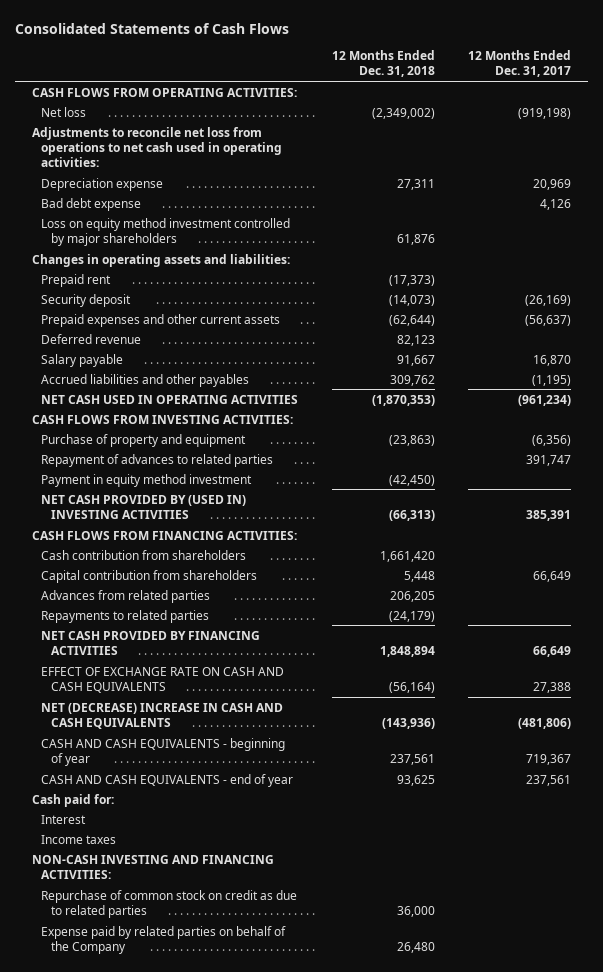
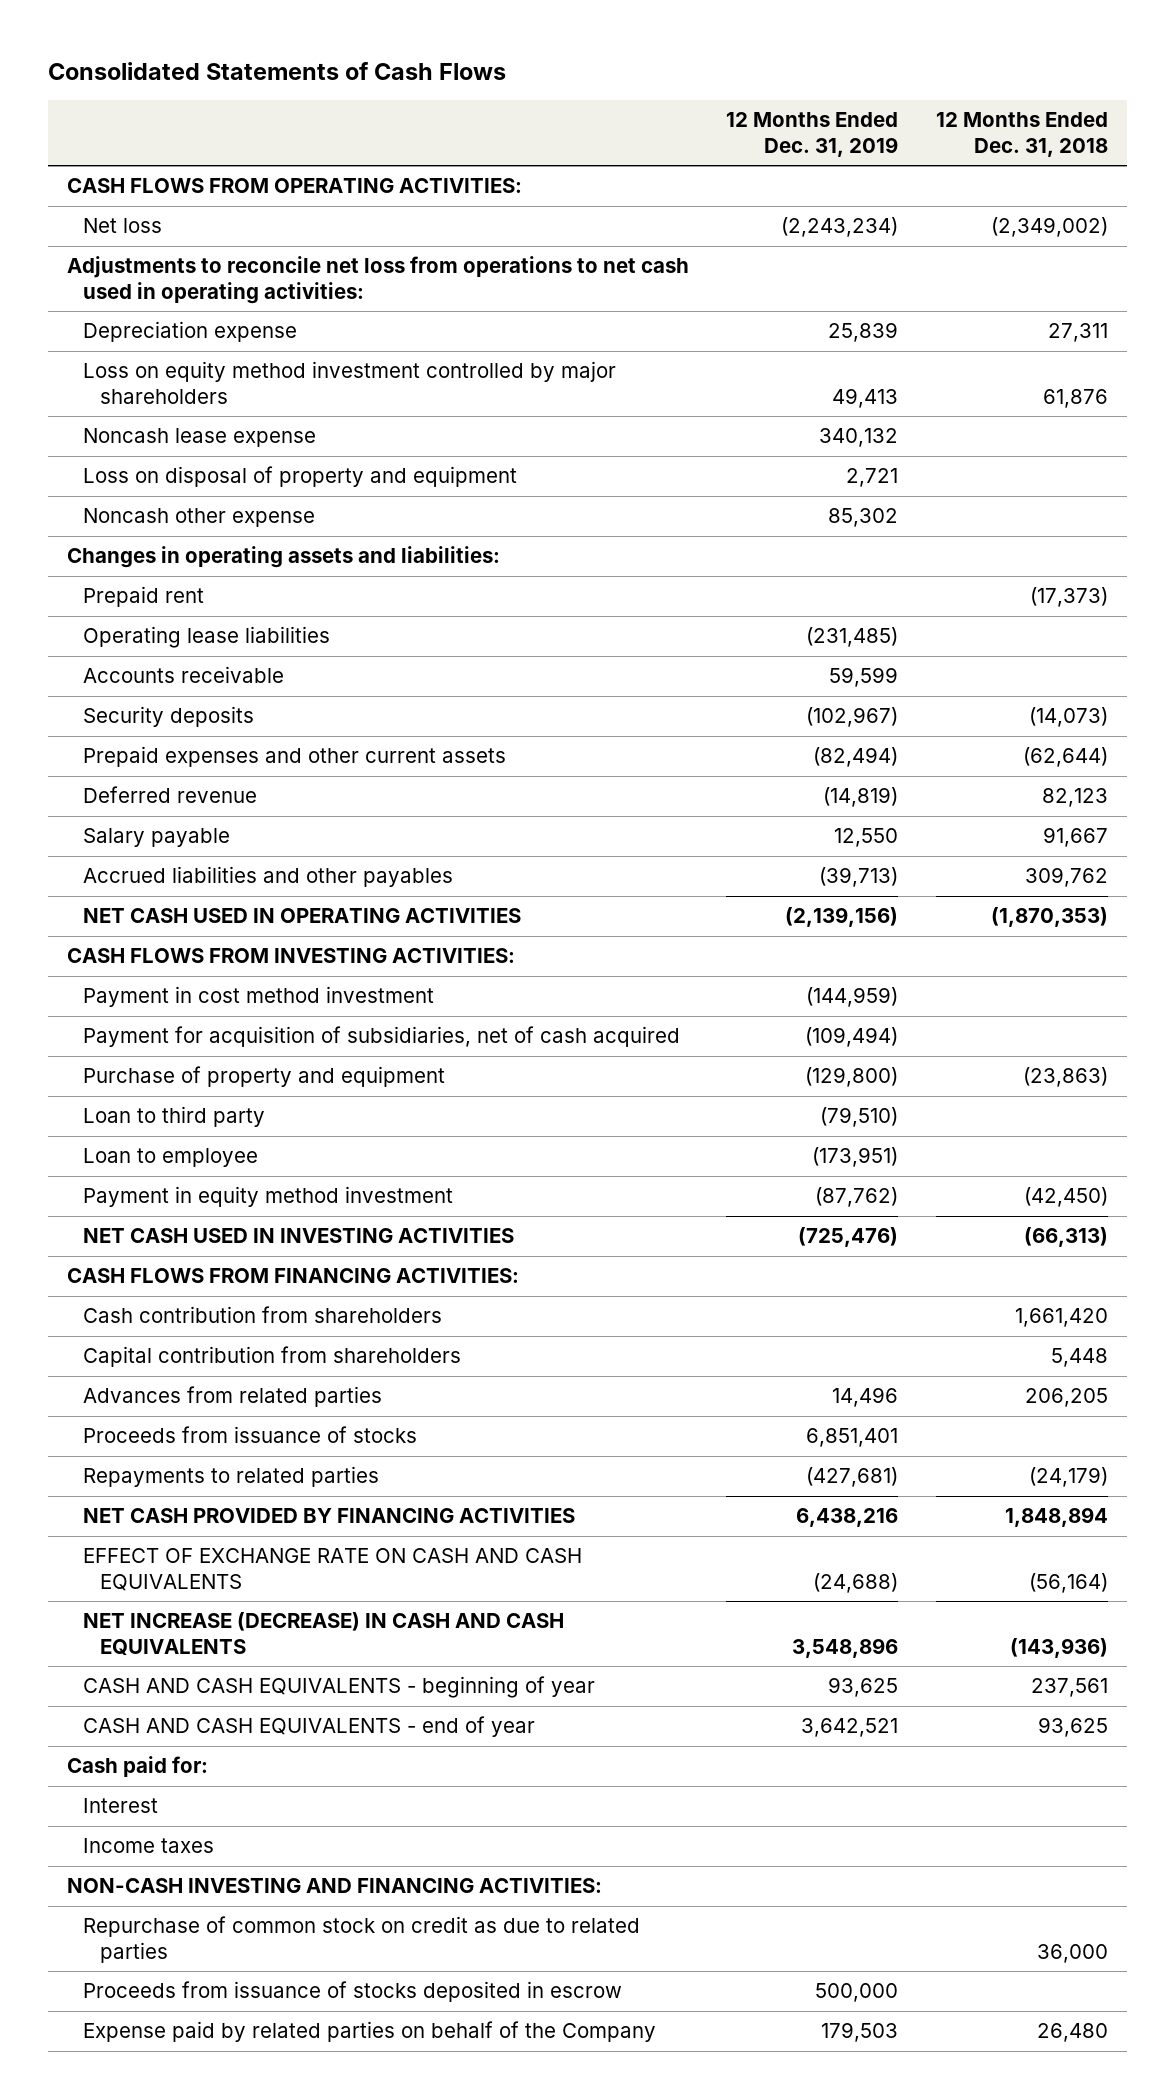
[468,50,572,78] 12 Months Ended Dec. 31, 2017 -> none
none -> [726,112,899,157] 12 Months Ended Dec. 31, 2019
[41,197,142,211] Bad debt expense -> none
none -> [83,428,317,448] Noncash lease expense
none -> [83,466,518,488] Loss on disposal of property and equipment
none -> [83,508,316,528] Noncash other expense
none -> [83,626,331,649] Operating lease liabilities
none -> [83,666,285,684] Accounts receivable
[41,293,132,307] Security deposit -> [83,706,255,728] Security deposits
none -> [83,986,435,1008] Payment in cost method investment
none -> [83,1026,681,1048] Payment for acquisition of subsidiaries, net of cash acquired
[41,453,274,467] Repayment of advances to related parties -> none
none -> [83,1106,266,1128] Loan to third party
none -> [83,1148,259,1168] Loan to employee
[41,494,247,519] NET CASH PROVIDED BY (USED IN) INVESTING ACTIVITIES -> [83,1228,515,1244] NET CASH USED IN INVESTING ACTIVITIES
none -> [83,1426,418,1444] Proceeds from issuance of stocks
[41,702,284,729] NET (DECREASE) INCREASE IN CASH AND CASH EQUIVALENTS -> [83,1612,565,1656] NET INCREASE (DECREASE) IN CASH AND CASH EQUIVALENTS
none -> [83,1981,623,2003] Proceeds from issuance of stocks deposited in escrow

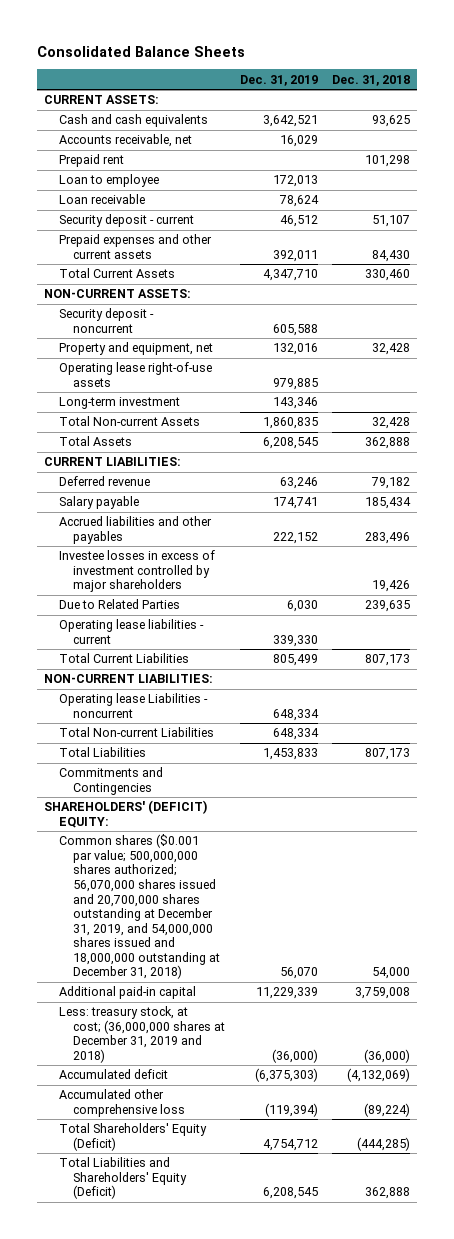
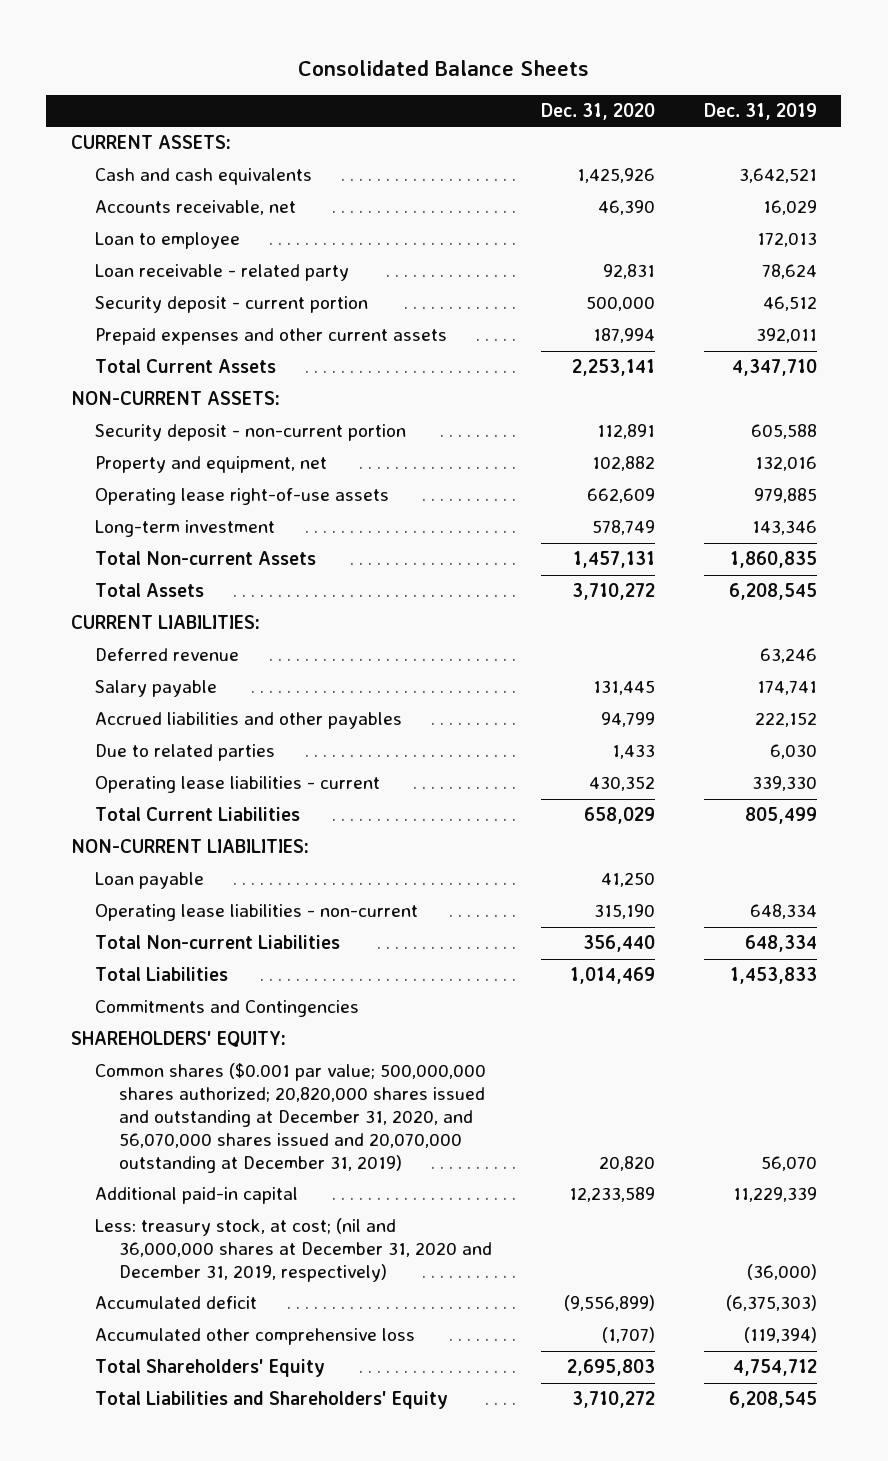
[331,74,410,86] Dec. 31, 2018 -> none
none -> [540,103,655,121] Dec. 31, 2020
[58,154,124,168] Prepaid rent -> none
[58,194,145,205] Loan receivable -> [94,264,349,282] Loan receivable - related party
[58,214,194,228] Security deposit - current -> [94,296,368,314] Security deposit - current portion
[58,308,154,333] Security deposit - noncurrent -> [94,424,406,442] Security deposit - non-current portion
[58,550,215,593] Investee losses in excess of investment controlled by major shareholders -> none
[58,599,180,610] Due to Related Parties -> [94,744,275,762] Due to related parties
none -> [94,872,204,890] Loan payable
[58,693,208,718] Operating lease Liabilities - noncurrent -> [94,904,418,922] Operating lease liabilities - non-current
[44,800,208,828] SHAREHOLDERS' (DEFICIT) EQUITY: -> [70,1031,286,1048] SHAREHOLDERS' EQUITY:
[58,834,221,980] Common shares ($0.001 par value; 500,000,000 shares authorized; 56,070,000 shares issued and 20,700,000 shares outstanding at December 31, 2019, and 54,000,000 shares issued and 18,000,000 outstanding at December 31, 2018) -> [94,1063,486,1173] Common shares ($0.001 par value; 500,000,000 shares authorized; 20,820,000 shares issued and outstanding at December 31, 2020, and 56,070,000 shares issued and 20,070,000 outstanding at December 31, 2019)
[58,1006,226,1064] Less: treasury stock, at cost; (36,000,000 shares at December 31, 2019 and 2018) -> [94,1218,492,1282] Less: treasury stock, at cost; (nil and 36,000,000 shares at December 31, 2020 and December 31, 2019, respectively)
[58,1123,207,1151] Total Shareholders' Equity (Deficit) -> [94,1359,325,1378] Total Shareholders' Equity
[58,1157,188,1200] Total Liabilities and Shareholders' Equity (Deficit) -> [94,1391,448,1410] Total Liabilities and Shareholders' Equity

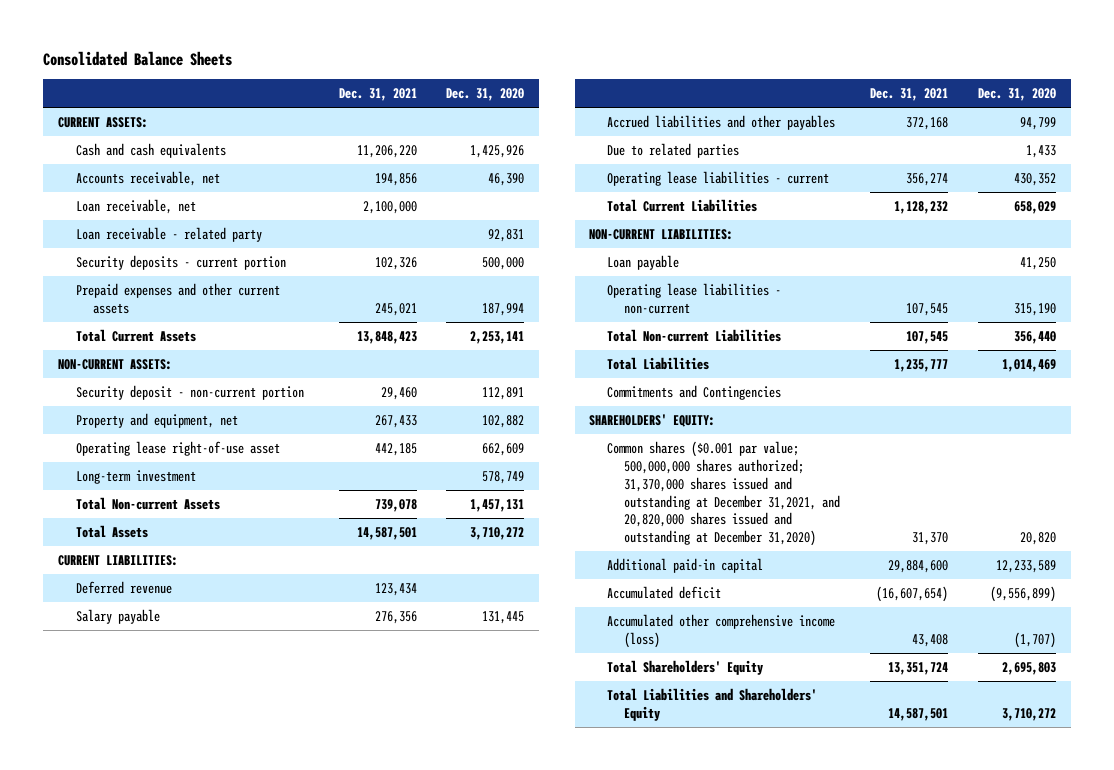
[703,103,817,121] Dec. 31, 2019 -> none
none -> [338,88,417,102] Dec. 31, 2021
[94,232,240,250] Loan to employee -> none
none -> [75,198,196,214] Loan receivable, net
[94,296,368,314] Security deposit - current portion -> [75,254,286,270] Security deposits - current portion
[94,488,389,506] Operating lease right-of-use assets -> [75,440,280,456] Operating lease right-of-use asset
[94,1063,486,1173] Common shares ($0.001 par value; 500,000,000 shares authorized; 20,820,000 shares issued and outstanding at December 31, 2020, and 56,070,000 shares issued and 20,070,000 outstanding at December 31, 2019) -> [606,440,841,547] Common shares ($0.001 par value; 500,000,000 shares authorized; 31,370,000 shares issued and outstanding at December 31,2021, and 20,820,000 shares issued and outstanding at December 31,2020)
[94,1218,492,1282] Less: treasury stock, at cost; (nil and 36,000,000 shares at December 31, 2020 and December 31, 2019, respectively) -> none
[94,1328,415,1346] Accumulated other comprehensive loss -> [606,613,835,648] Accumulated other comprehensive income (loss)

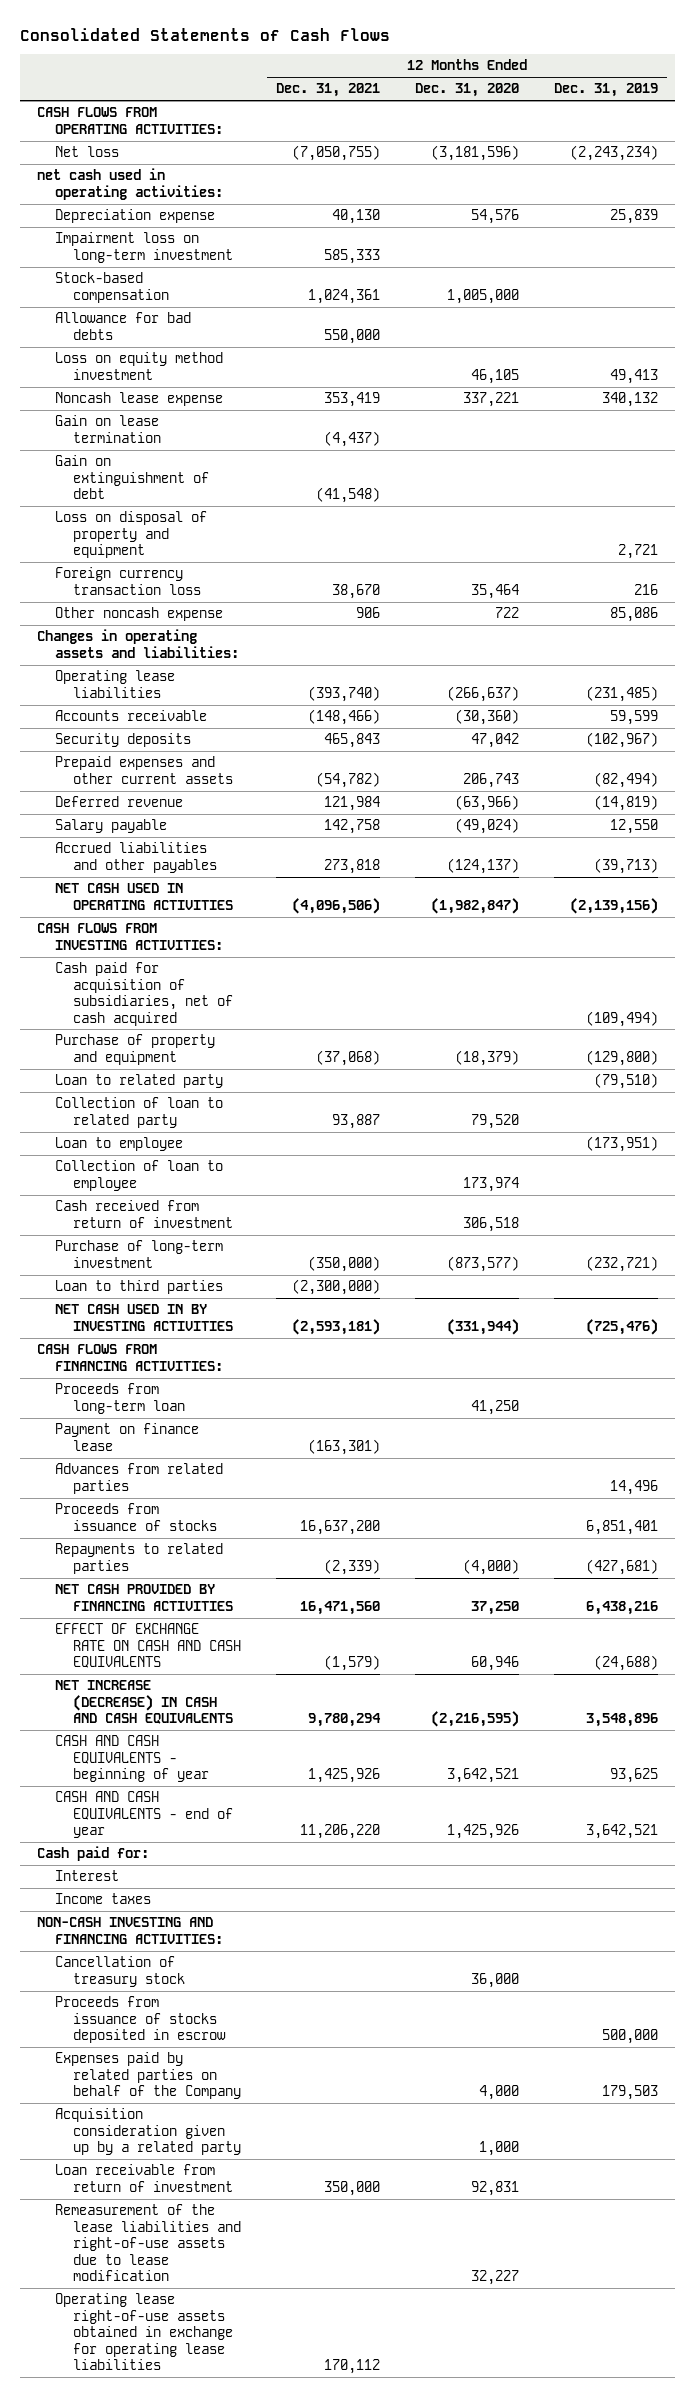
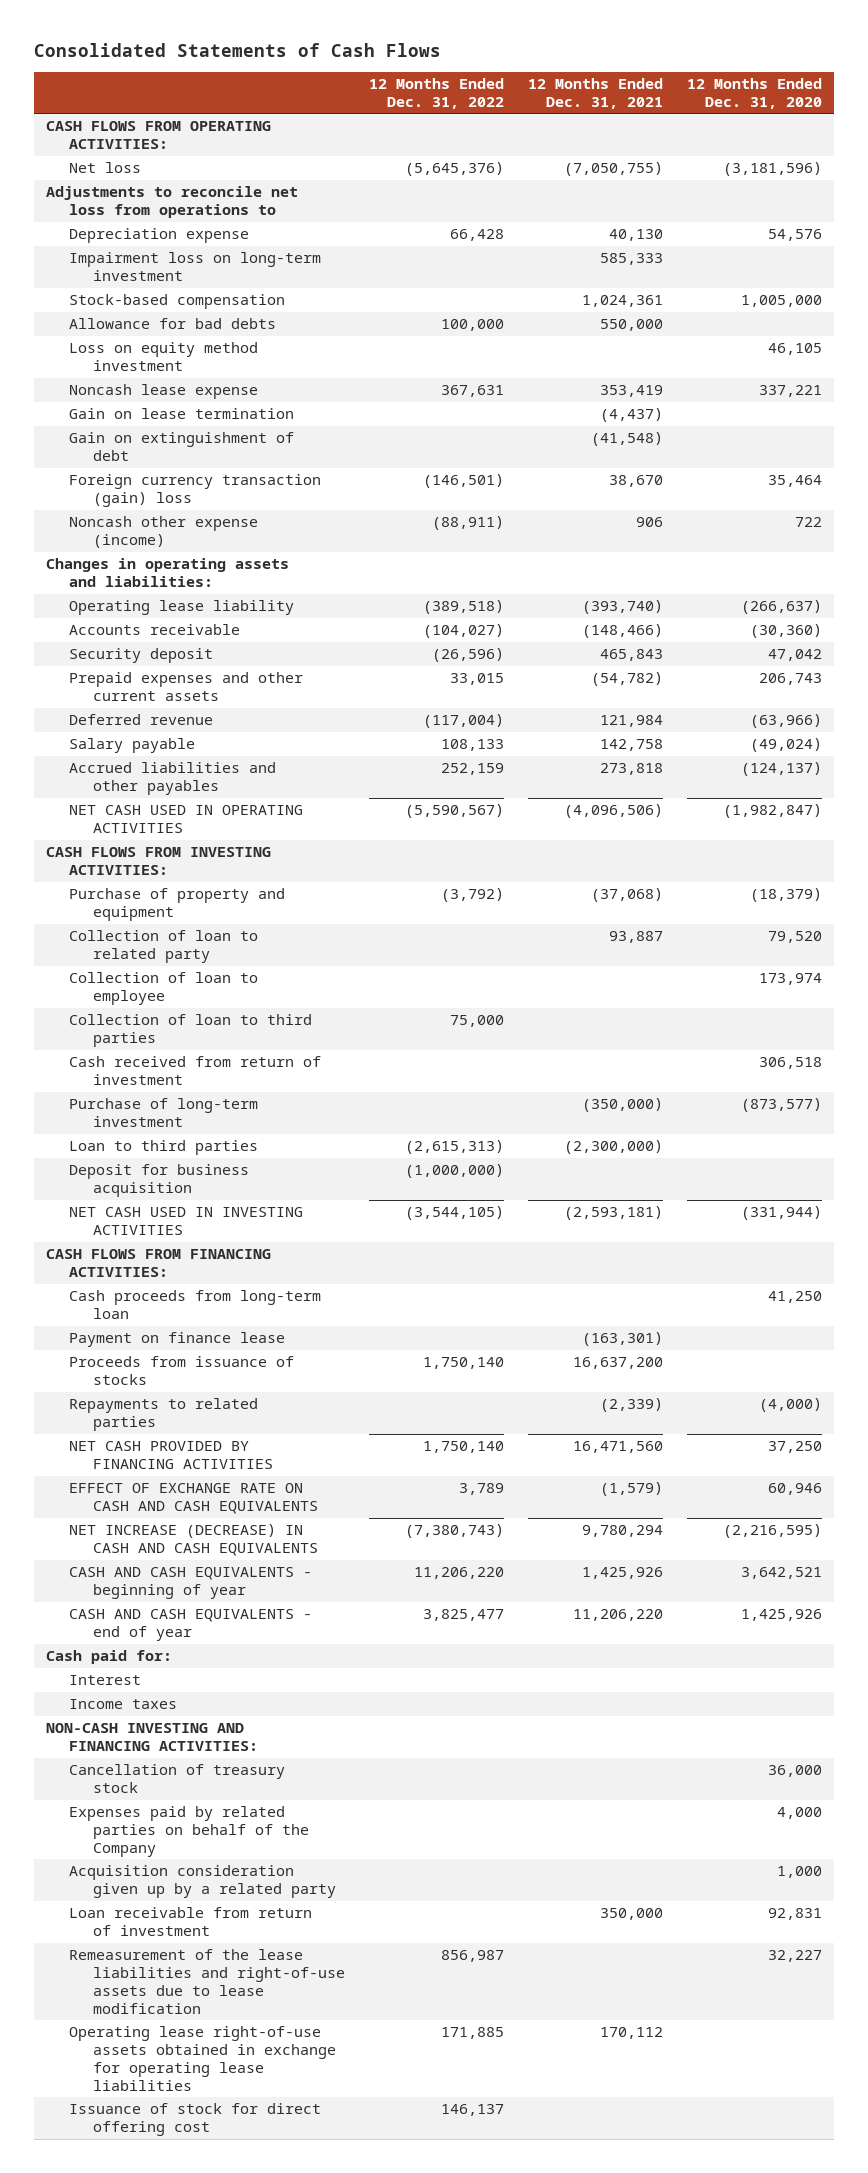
[553,83,658,98] Dec. 31, 2019 -> none
none -> [369,78,505,109] 12 Months Ended Dec. 31, 2022
[37,168,224,200] net cash used in operating activities: -> none
none -> [45,186,298,219] Adjustments to reconcile net loss from operations to
[55,511,208,559] Loss on disposal of property and equipment -> none
[55,567,202,595] Foreign currency transaction loss -> [69,474,322,508] Foreign currency transaction (gain) loss
[55,607,224,622] Other noncash expense -> [69,516,259,549] Noncash other expense (income)
[55,670,176,698] Operating lease liabilities -> [69,600,295,616] Operating lease liability
[55,733,192,748] Security deposits -> [69,648,214,664] Security deposit
[55,962,234,1026] Cash paid for acquisition of subsidiaries, net of cash acquired -> none
[55,1074,224,1089] Loan to related party -> none
[55,1137,184,1152] Loan to employee -> none
none -> [69,1014,313,1048] Collection of loan to third parties
none -> [69,1164,250,1198] Deposit for business acquisition
[55,1304,234,1331] NET CASH USED IN BY INVESTING ACTIVITIES -> [69,1207,304,1236] NET CASH USED IN INVESTING ACTIVITIES
[55,1383,186,1414] Proceeds from long-term loan -> [69,1290,322,1320] Cash proceeds from long-term loan
[55,1463,224,1494] Advances from related parties -> none
[55,1996,227,2044] Proceeds from issuance of stocks deposited in escrow -> none
none -> [69,2103,322,2137] Issuance of stock for direct offering cost

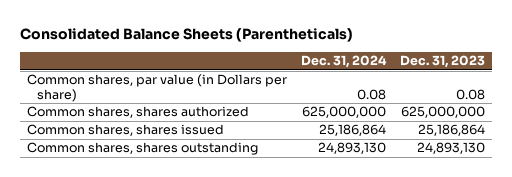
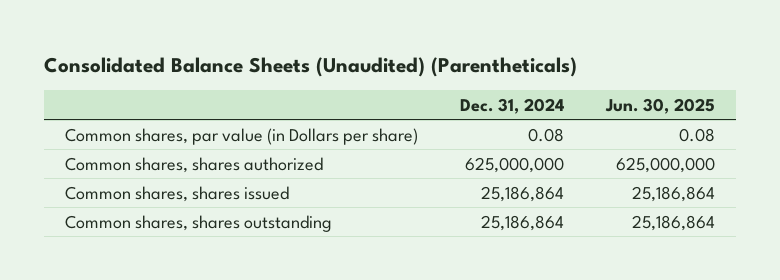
[20,28,354,43] Consolidated Balance Sheets (Parentheticals) -> [43,56,577,77] Consolidated Balance Sheets (Unaudited) (Parentheticals)
[399,55,485,69] Dec. 31, 2023 -> none
none -> [605,97,716,114] Jun. 30, 2025
[317,142,386,155] 24,893,130 -> [481,214,565,231] 25,186,864

